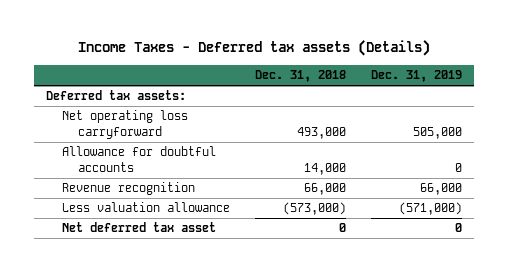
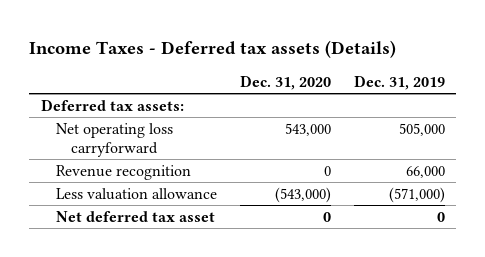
[254,70,346,83] Dec. 31, 2018 -> none
none -> [239,74,331,90] Dec. 31, 2020
[62,146,217,172] Allowance for doubtful accounts -> none

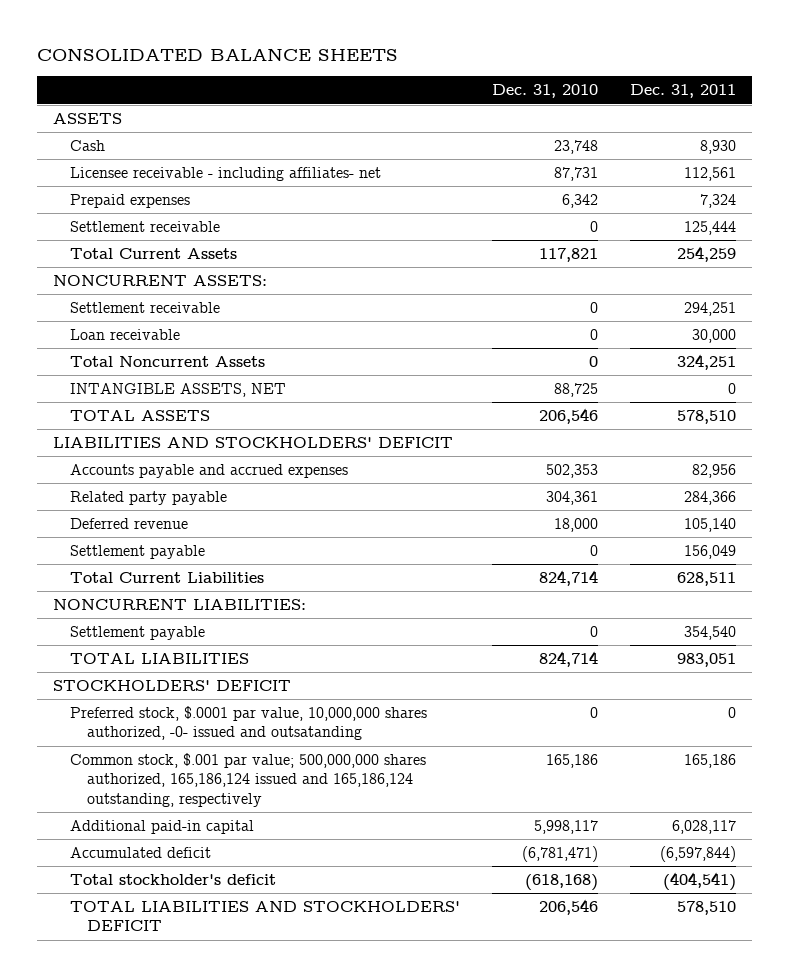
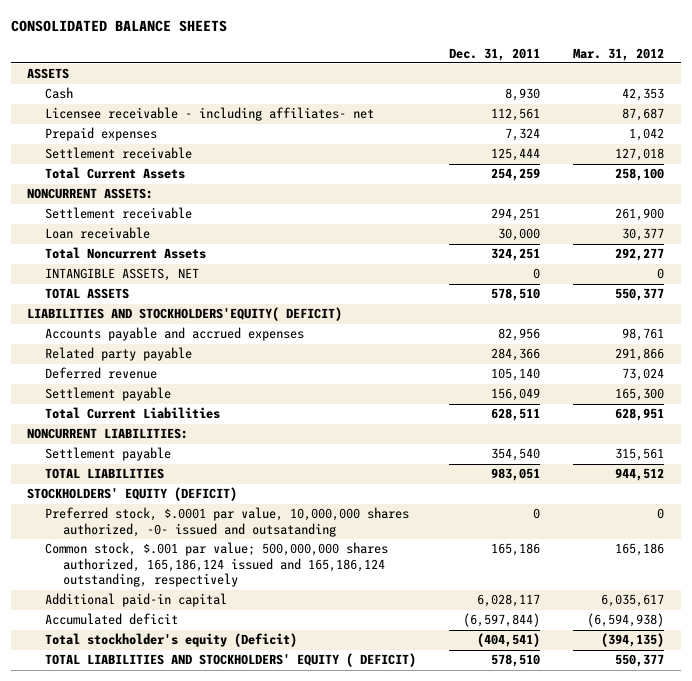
[491,84,598,99] Dec. 31, 2010 -> none
none -> [573,47,665,61] Mar. 31, 2012
[52,437,453,449] LIABILITIES AND STOCKHOLDERS' DEFICIT -> [27,307,343,322] LIABILITIES AND STOCKHOLDERS'EQUITY( DEFICIT)
[52,680,291,692] STOCKHOLDERS' DEFICIT -> [27,487,238,502] STOCKHOLDERS' EQUITY (DEFICIT)
[69,874,276,886] Total stockholder's deficit -> [45,633,298,648] Total stockholder's equity (Deficit)
[69,901,460,932] TOTAL LIABILITIES AND STOCKHOLDERS' DEFICIT -> [45,653,417,668] TOTAL LIABILITIES AND STOCKHOLDERS' EQUITY ( DEFICIT)

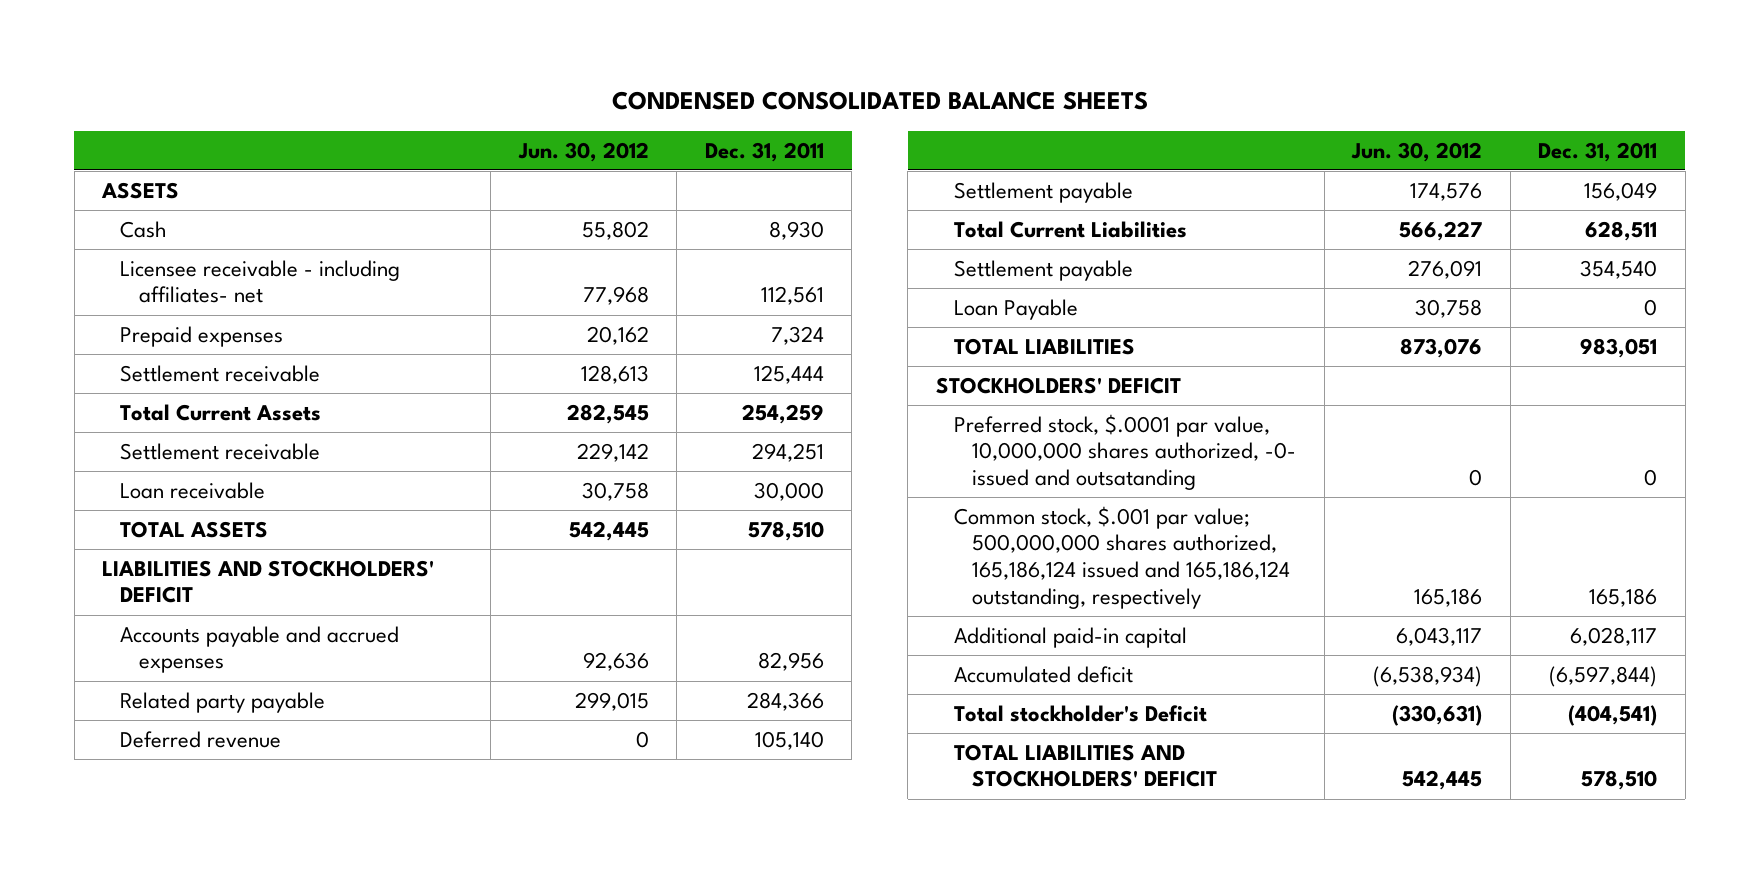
[10,19,227,32] CONSOLIDATED BALANCE SHEETS -> [611,90,1148,110] CONDENSED CONSOLIDATED BALANCE SHEETS
[573,47,665,61] Mar. 31, 2012 -> none
none -> [517,141,649,162] Jun. 30, 2012
[27,188,154,200] NONCURRENT ASSETS: -> none
[45,247,207,260] Total Noncurrent Assets -> none
[45,268,200,282] INTANGIBLE ASSETS, NET -> none
[27,307,343,322] LIABILITIES AND STOCKHOLDERS'EQUITY( DEFICIT) -> [102,559,435,604] LIABILITIES AND STOCKHOLDERS' DEFICIT
[27,428,189,440] NONCURRENT LIABILITIES: -> none
none -> [953,298,1078,320] Loan Payable
[27,487,238,502] STOCKHOLDERS' EQUITY (DEFICIT) -> [935,376,1181,394] STOCKHOLDERS' DEFICIT
[45,633,298,648] Total stockholder's equity (Deficit) -> [953,704,1207,722] Total stockholder's Deficit
[45,653,417,668] TOTAL LIABILITIES AND STOCKHOLDERS' EQUITY ( DEFICIT) -> [953,743,1218,788] TOTAL LIABILITIES AND STOCKHOLDERS' DEFICIT

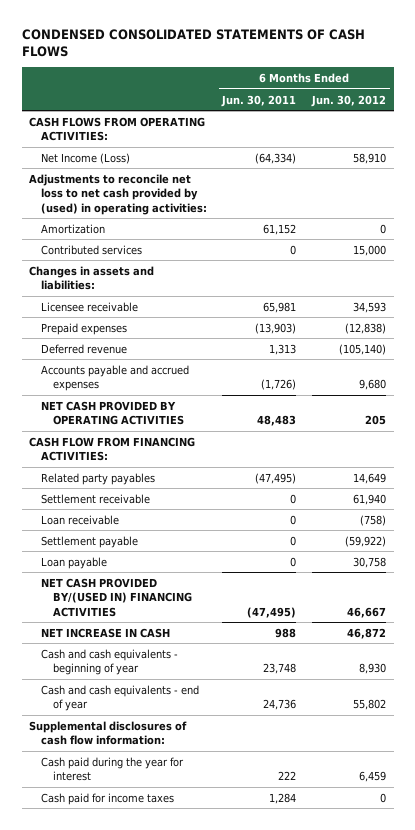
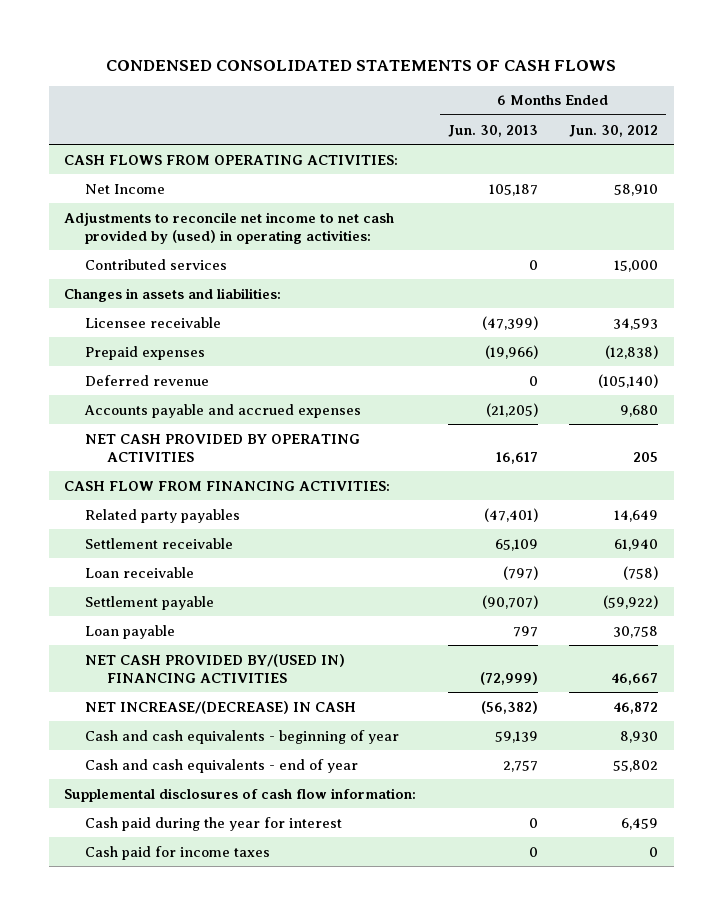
[221,94,297,107] Jun. 30, 2011 -> none
none -> [447,124,538,137] Jun. 30, 2013
[41,223,106,234] Amortization -> none
[41,152,131,164] Net Income (Loss) -> [85,183,166,194] Net Income
[29,173,208,215] Adjustments to reconcile net loss to net cash provided by (used) in operating activities: -> [64,211,395,244] Adjustments to reconcile net income to net cash provided by (used) in operating activities:
[41,627,171,638] NET INCREASE IN CASH -> [85,700,357,714] NET INCREASE/(DECREASE) IN CASH

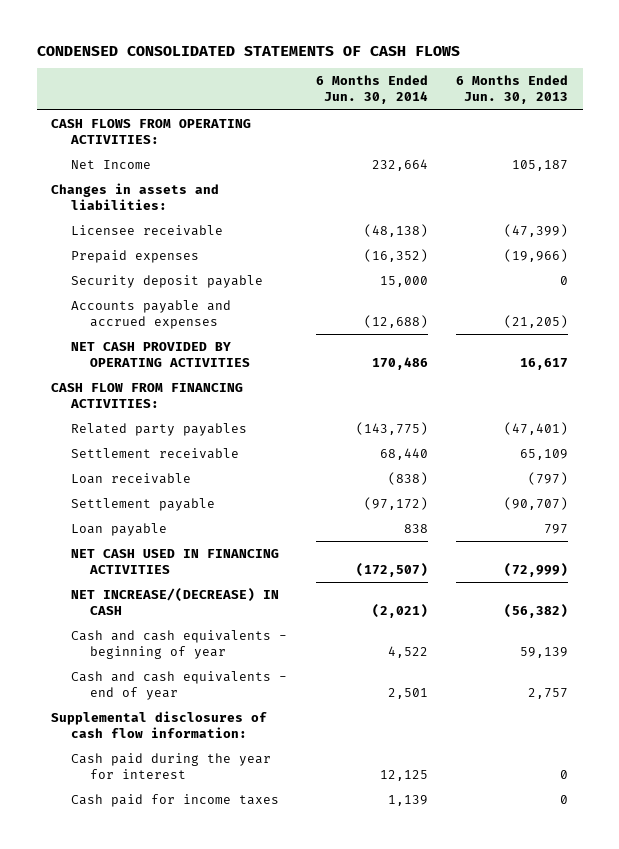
[569,124,659,137] Jun. 30, 2012 -> none
none -> [315,75,428,105] 6 Months Ended Jun. 30, 2014
[64,211,395,244] Adjustments to reconcile net income to net cash provided by (used) in operating activities: -> none
[85,258,228,270] Contributed services -> none
[85,374,210,386] Deferred revenue -> none
none -> [70,274,263,288] Security deposit payable
[85,653,346,683] NET CASH PROVIDED BY/(USED IN) FINANCING ACTIVITIES -> [70,548,279,574] NET CASH USED IN FINANCING ACTIVITIES

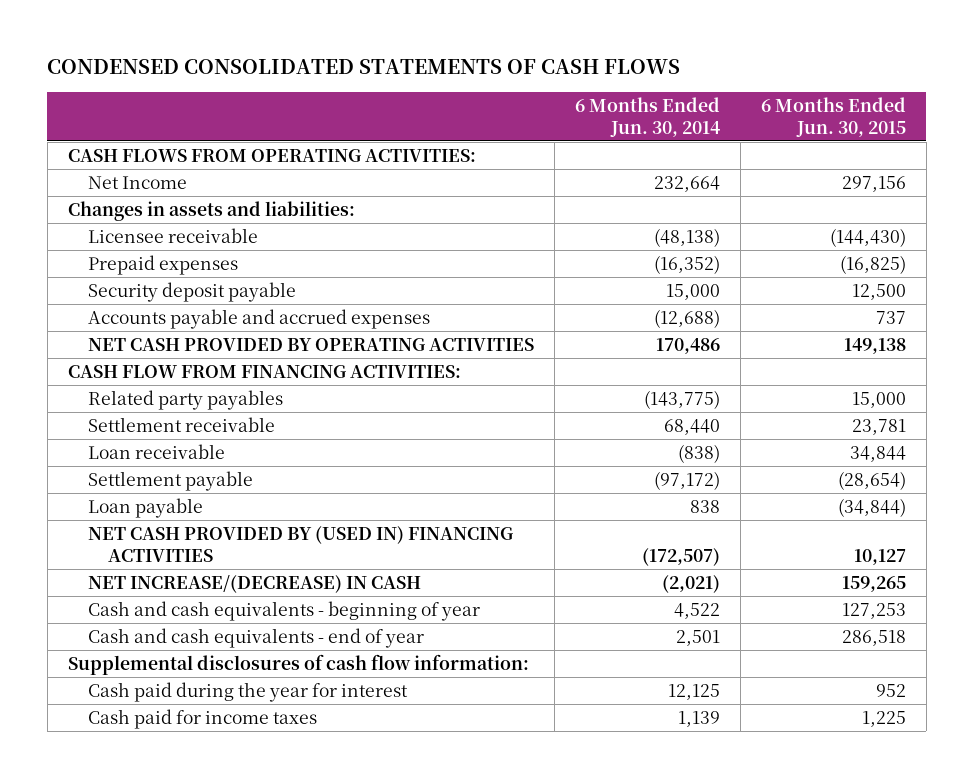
[456,75,569,105] 6 Months Ended Jun. 30, 2013 -> none
none -> [760,96,906,137] 6 Months Ended Jun. 30, 2015
[70,548,279,574] NET CASH USED IN FINANCING ACTIVITIES -> [87,525,513,562] NET CASH PROVIDED BY (USED IN) FINANCING ACTIVITIES

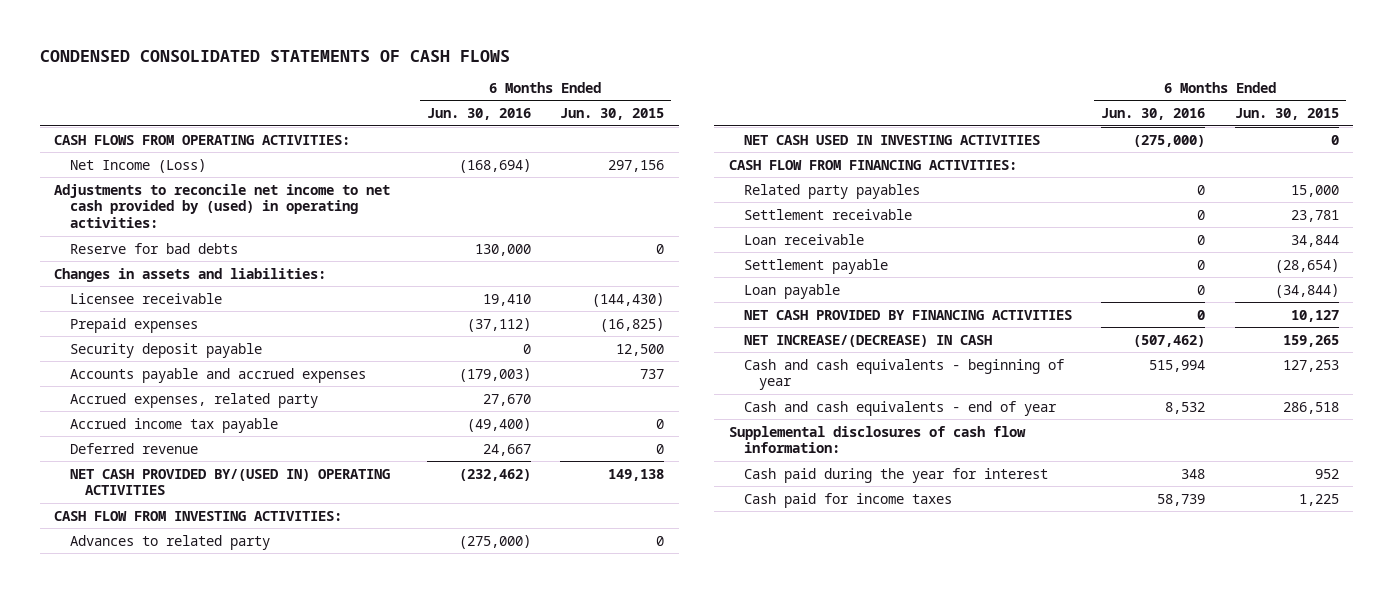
[574,96,720,137] 6 Months Ended Jun. 30, 2014 -> none
none -> [426,108,531,121] Jun. 30, 2016
[87,175,187,189] Net Income -> [69,158,206,173] Net Income (Loss)
none -> [54,183,391,229] Adjustments to reconcile net income to net cash provided by (used) in operating activities:
none -> [69,242,238,254] Reserve for bad debts
none -> [69,392,318,408] Accrued expenses, related party
none -> [69,417,278,433] Accrued income tax payable
none -> [69,442,198,454] Deferred revenue
[87,337,534,351] NET CASH PROVIDED BY OPERATING ACTIVITIES -> [69,468,390,496] NET CASH PROVIDED BY/(USED IN) OPERATING ACTIVITIES
none -> [54,510,343,521] CASH FLOW FROM INVESTING ACTIVITIES:
none -> [69,534,270,550] Advances to related party
none -> [744,134,1041,145] NET CASH USED IN INVESTING ACTIVITIES
[87,525,513,562] NET CASH PROVIDED BY (USED IN) FINANCING ACTIVITIES -> [744,309,1073,320] NET CASH PROVIDED BY FINANCING ACTIVITIES

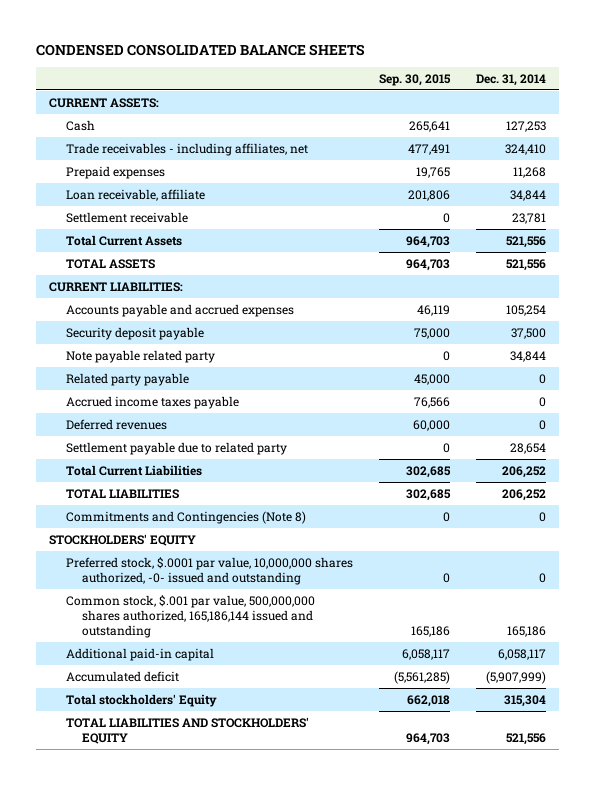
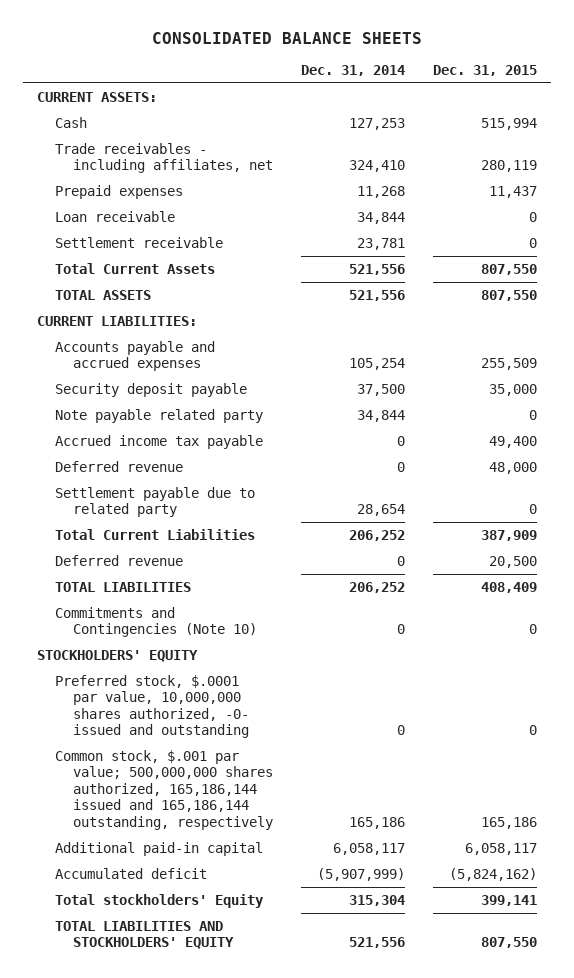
[35,43,365,56] CONDENSED CONSOLIDATED BALANCE SHEETS -> [152,31,423,44] CONSOLIDATED BALANCE SHEETS
[378,73,451,86] Sep. 30, 2015 -> none
none -> [433,64,538,76] Dec. 31, 2015
[65,188,205,201] Loan receivable, affiliate -> [54,210,175,222] Loan receivable
[65,372,189,386] Related party payable -> none
[65,395,239,409] Accrued income taxes payable -> [54,434,263,449] Accrued income tax payable
[65,418,167,430] Deferred revenues -> [54,460,183,472] Deferred revenue
none -> [54,554,183,566] Deferred revenue
[65,510,306,524] Commitments and Contingencies (Note 8) -> [54,606,257,638] Commitments and Contingencies (Note 10)
[65,594,315,639] Common stock, $.001 par value, 500,000,000 shares authorized, 165,186,144 issued and outstanding -> [54,749,273,830] Common stock, $.001 par value; 500,000,000 shares authorized, 165,186,144 issued and 165,186,144 outstanding, respectively

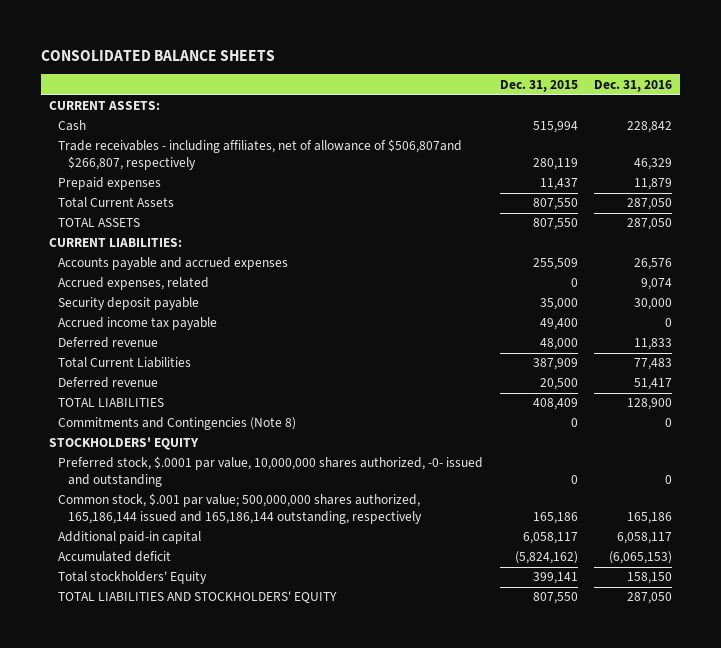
[300,64,405,76] Dec. 31, 2014 -> none
none -> [593,79,672,92] Dec. 31, 2016
[54,142,273,174] Trade receivables - including affiliates, net -> [58,139,463,171] Trade receivables - including affiliates, net of allowance of $506,807and $266,807, respectively
[54,210,175,222] Loan receivable -> none
[54,236,223,248] Settlement receivable -> none
none -> [58,277,210,291] Accrued expenses, related
[54,408,263,423] Note payable related party -> none
[54,486,255,518] Settlement payable due to related party -> none
[54,606,257,638] Commitments and Contingencies (Note 10) -> [58,417,297,431] Commitments and Contingencies (Note 8)

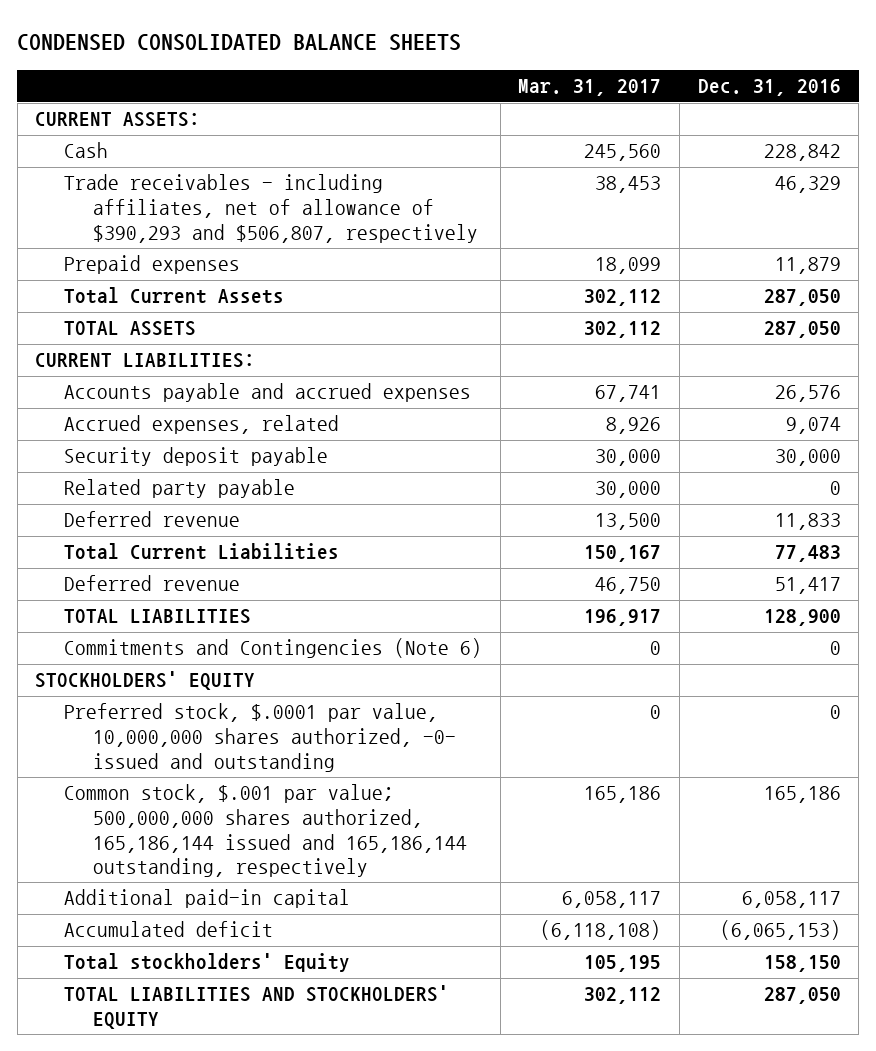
[40,50,275,62] CONSOLIDATED BALANCE SHEETS -> [17,34,462,52] CONDENSED CONSOLIDATED BALANCE SHEETS
[499,79,578,92] Dec. 31, 2015 -> none
none -> [518,79,662,97] Mar. 31, 2017
[58,139,463,171] Trade receivables - including affiliates, net of allowance of $506,807and $266,807, respectively -> [64,174,479,243] Trade receivables - including affiliates, net of allowance of $390,293 and $506,807, respectively
[58,317,218,331] Accrued income tax payable -> none
none -> [64,479,296,499] Related party payable
[58,417,297,431] Commitments and Contingencies (Note 8) -> [64,638,483,659] Commitments and Contingencies (Note 6)

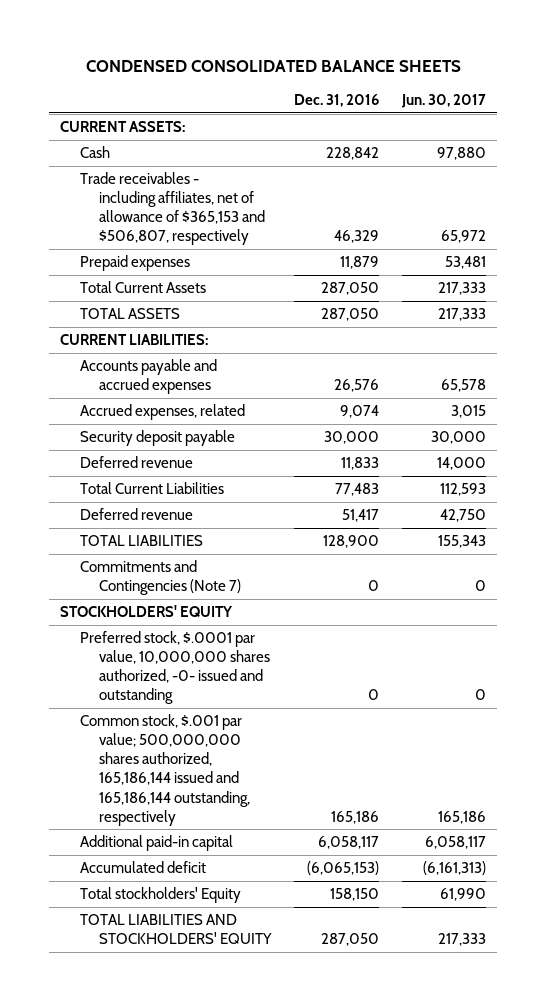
[518,79,662,97] Mar. 31, 2017 -> none
none -> [400,94,486,109] Jun. 30, 2017
[64,174,479,243] Trade receivables - including affiliates, net of allowance of $390,293 and $506,807, respectively -> [79,172,266,246] Trade receivables - including affiliates, net of allowance of $365,153 and $506,807, respectively
[64,479,296,499] Related party payable -> none
[64,638,483,659] Commitments and Contingencies (Note 6) -> [79,560,242,596] Commitments and Contingencies (Note 7)

